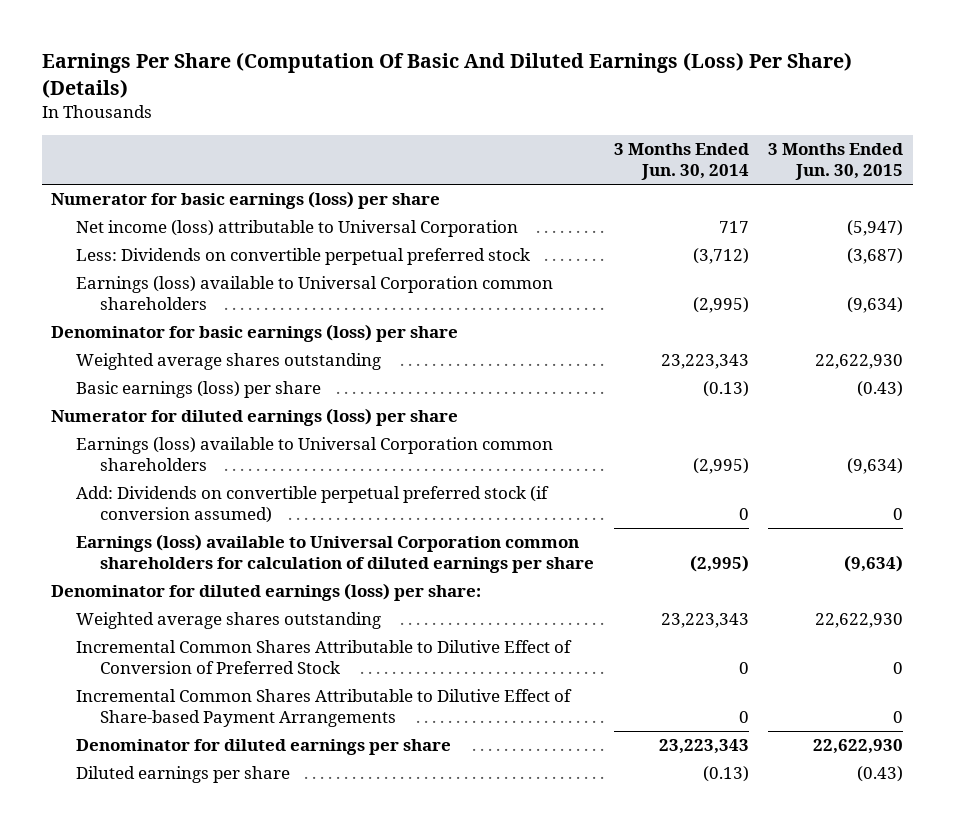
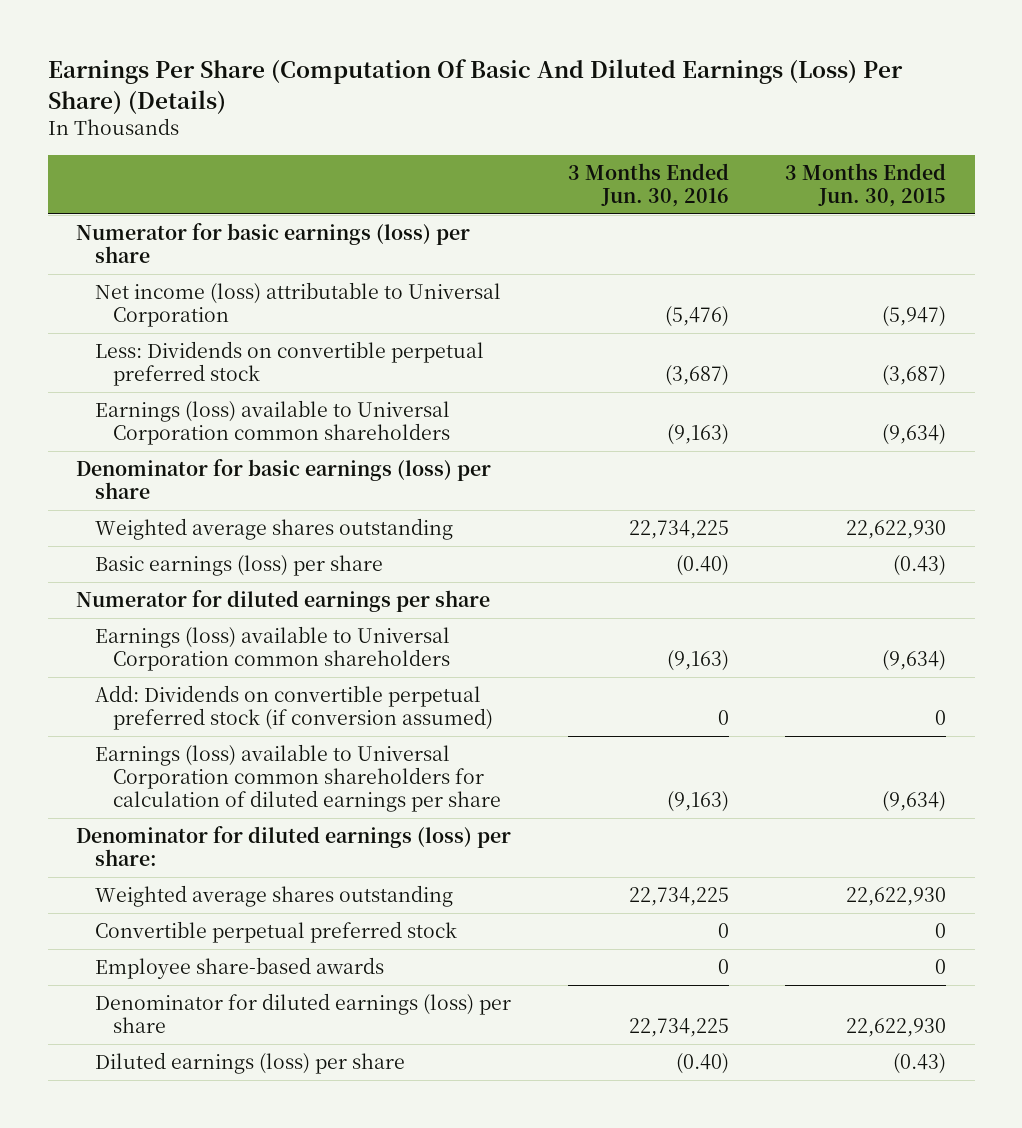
[613,143,749,181] 3 Months Ended Jun. 30, 2014 -> none
none -> [567,163,729,208] 3 Months Ended Jun. 30, 2016
[51,408,459,427] Numerator for diluted earnings (loss) per share -> [75,590,490,613] Numerator for diluted earnings per share
[75,640,572,675] Incremental Common Shares Attributable to Dilutive Effect of Conversion of Preferred Stock -> [94,921,457,944] Convertible perpetual preferred stock
[75,689,572,728] Incremental Common Shares Attributable to Dilutive Effect of Share-based Payment Arrangements -> [94,957,384,980] Employee share-based awards
[75,739,451,756] Denominator for diluted earnings per share -> [94,993,511,1034] Denominator for diluted earnings (loss) per share
[75,766,290,784] Diluted earnings per share -> [94,1052,405,1075] Diluted earnings (loss) per share

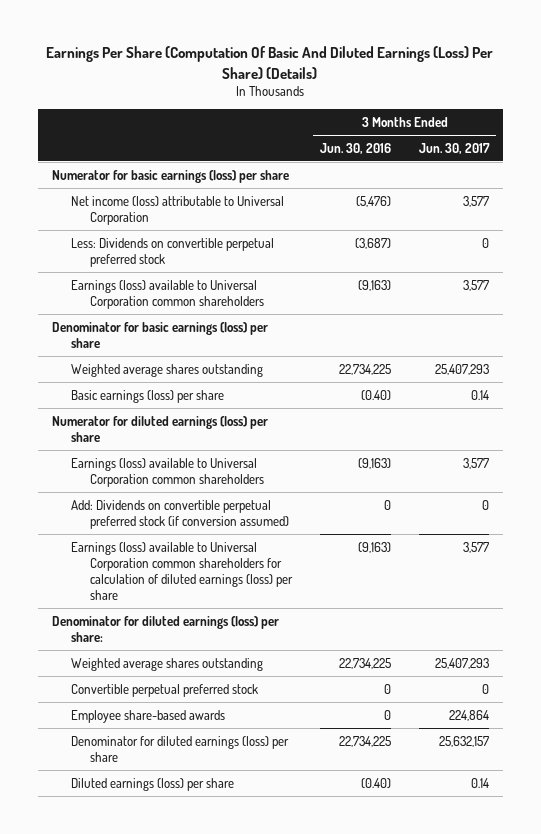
[785,163,947,208] 3 Months Ended Jun. 30, 2015 -> none
none -> [418,142,490,154] Jun. 30, 2017
[75,590,490,613] Numerator for diluted earnings per share -> [51,415,268,442] Numerator for diluted earnings (loss) per share
[94,744,502,812] Earnings (loss) available to Universal Corporation common shareholders for calculation of diluted earnings per share -> [71,541,294,600] Earnings (loss) available to Universal Corporation common shareholders for calculation of diluted earnings (loss) per share

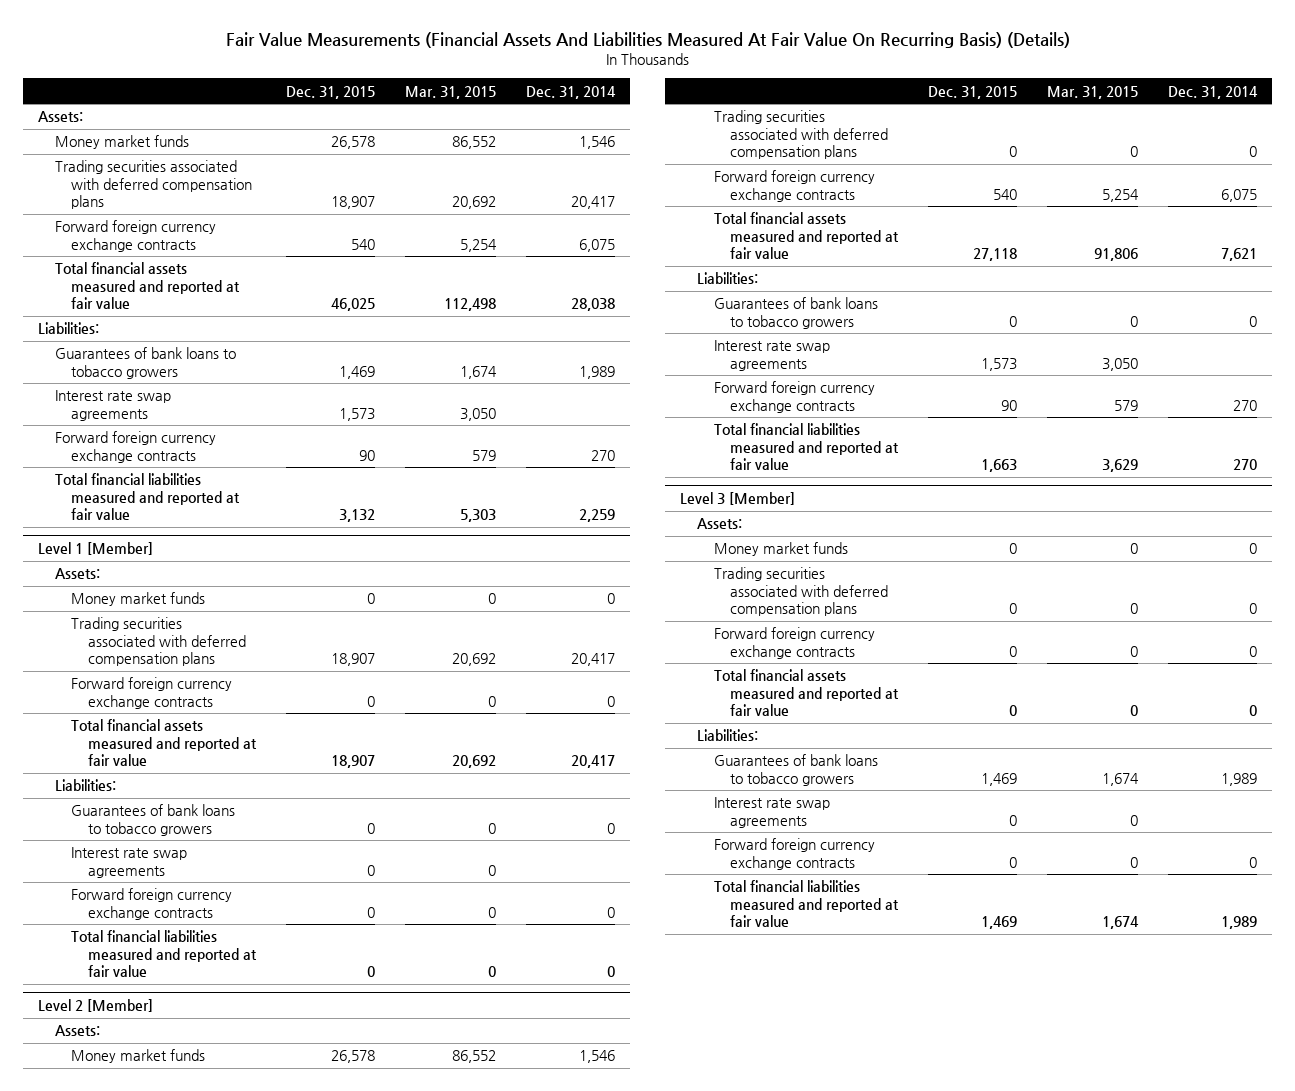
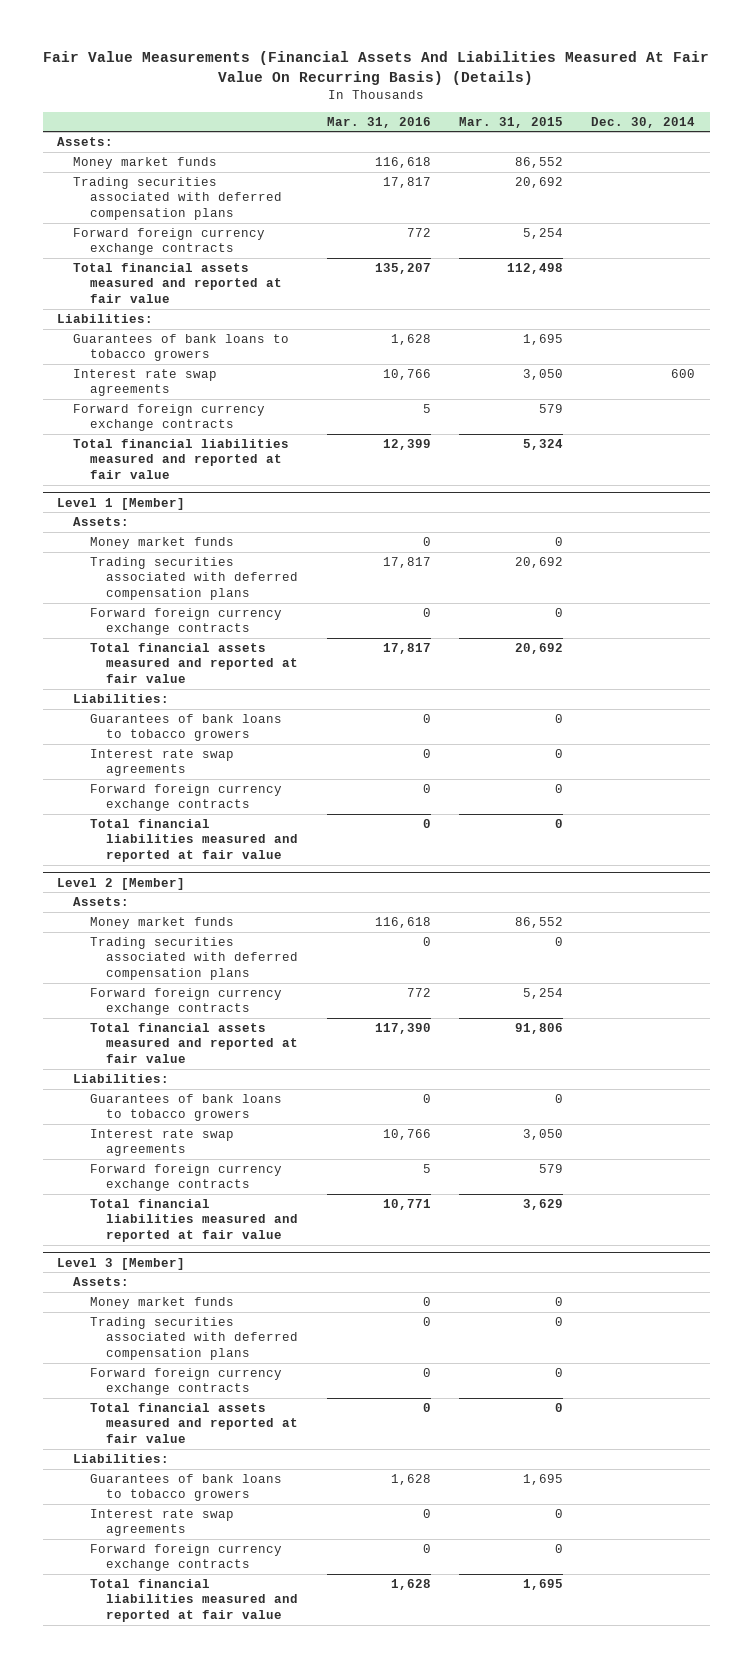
[285,85,375,99] Dec. 31, 2015 -> none
[526,85,617,99] Dec. 31, 2014 -> none
none -> [326,116,431,128] Mar. 31, 2016
none -> [591,116,696,128] Dec. 30, 2014
[459,365,497,379] 1,674 -> [523,333,564,345] 1,695
[459,509,496,523] 5,303 -> [523,438,564,450] 5,324
[1102,772,1140,786] 1,674 -> [523,1473,564,1485] 1,695
[1102,916,1140,930] 1,674 -> [523,1578,564,1590] 1,695

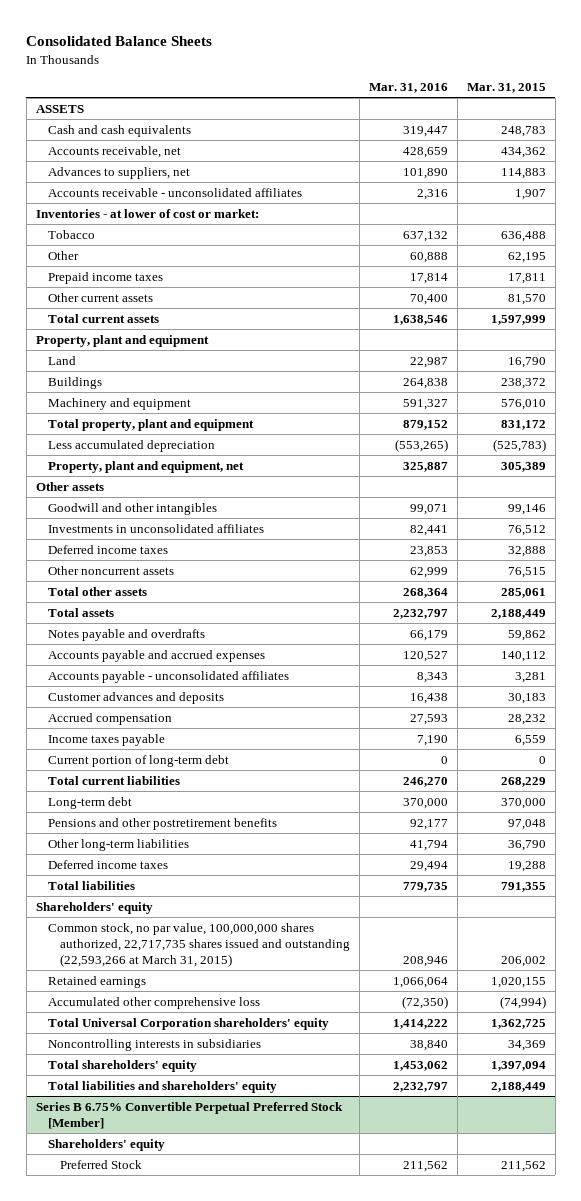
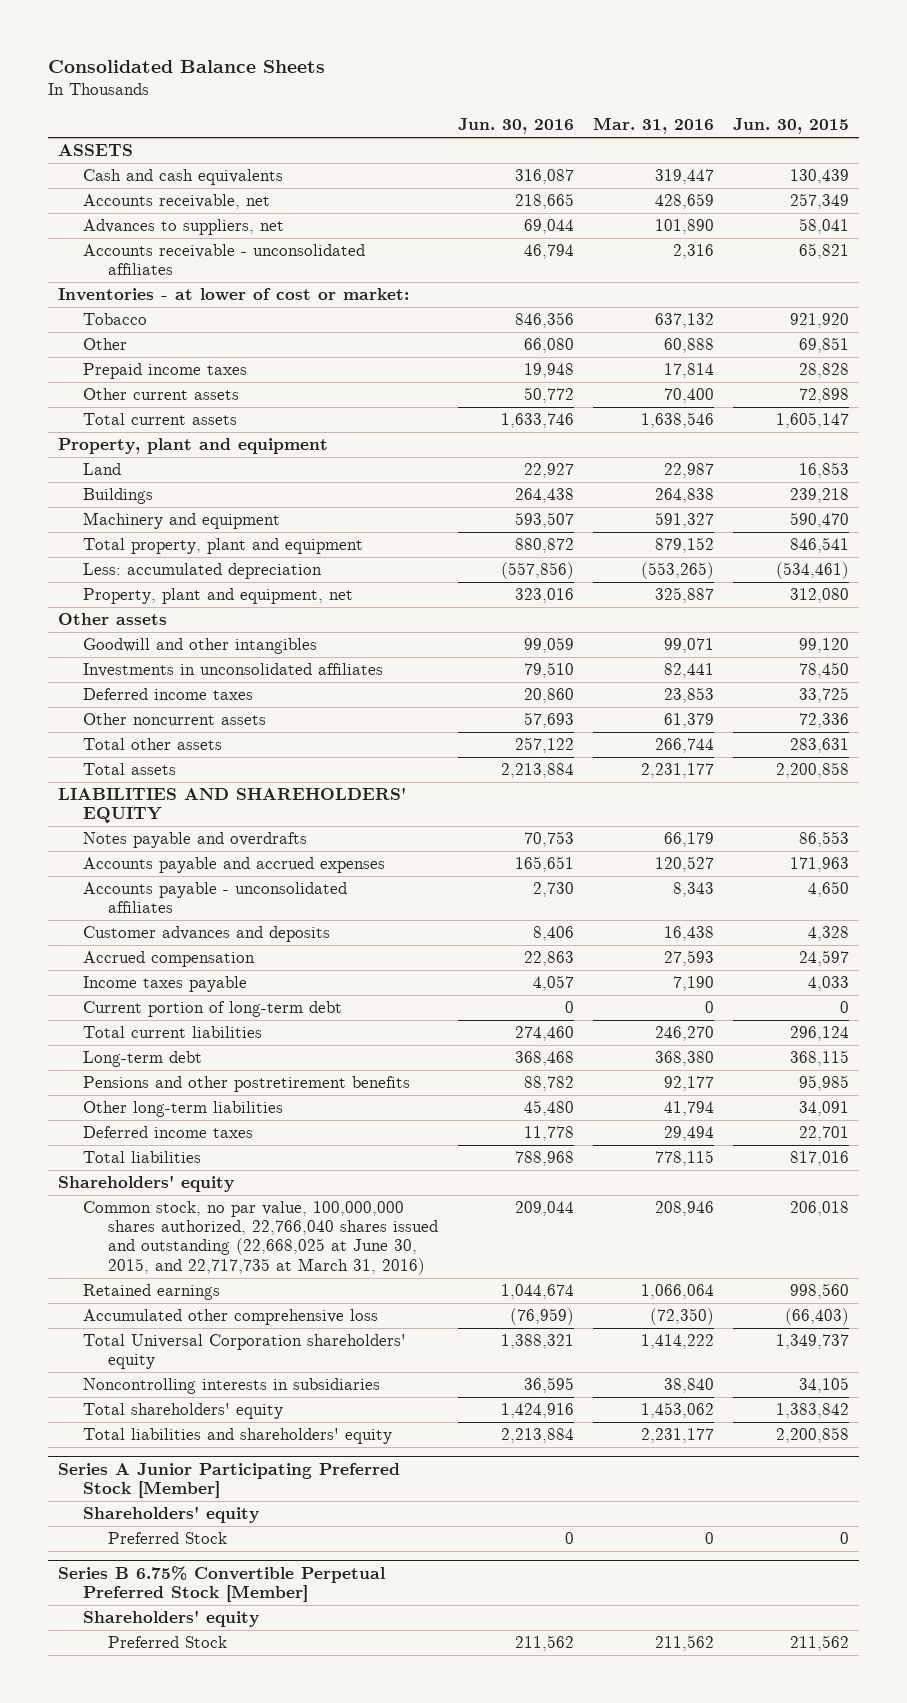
[466,83,546,94] Mar. 31, 2015 -> none
none -> [457,118,574,135] Jun. 30, 2016
none -> [733,118,850,135] Jun. 30, 2015
[47,439,215,452] Less accumulated depreciation -> [82,563,322,580] Less: accumulated depreciation
[409,566,448,578] 62,999 -> [663,713,714,729] 61,379
[402,587,448,598] 268,364 -> [654,738,714,754] 266,744
[392,608,448,619] 2,232,797 -> [640,763,714,779] 2,231,177
none -> [57,787,406,824] LIABILITIES AND SHAREHOLDERS' EQUITY
[402,797,448,809] 370,000 -> [654,1051,714,1067] 368,380
[402,881,448,892] 779,735 -> [654,1150,714,1167] 778,115
[47,922,350,968] Common stock, no par value, 100,000,000 shares authorized, 22,717,735 shares issued and outstanding (22,593,266 at March 31, 2015) -> [82,1201,439,1275] Common stock, no par value, 100,000,000 shares authorized, 22,766,040 shares issued and outstanding (22,668,025 at June 30, 2015, and 22,717,735 at March 31, 2016)
[392,1081,448,1092] 2,232,797 -> [640,1428,714,1444] 2,231,177
none -> [57,1462,400,1498] Series A Junior Participating Preferred Stock [Member]
none -> [82,1506,259,1524] Shareholders' equity
none -> [108,1532,228,1545] Preferred Stock

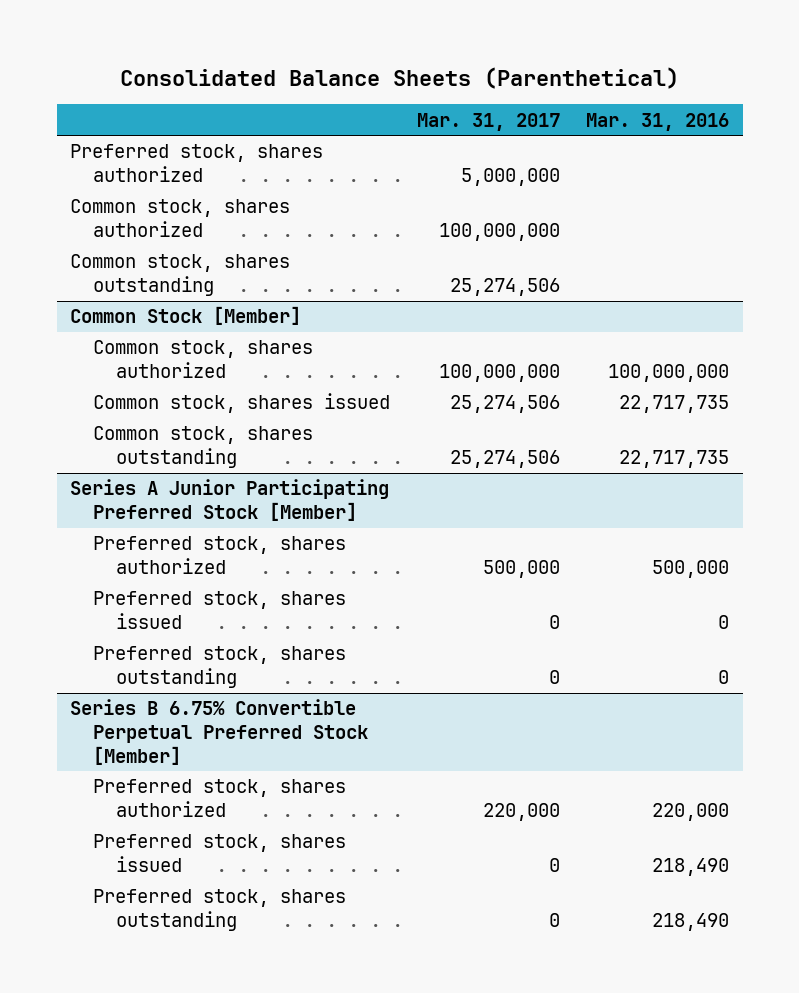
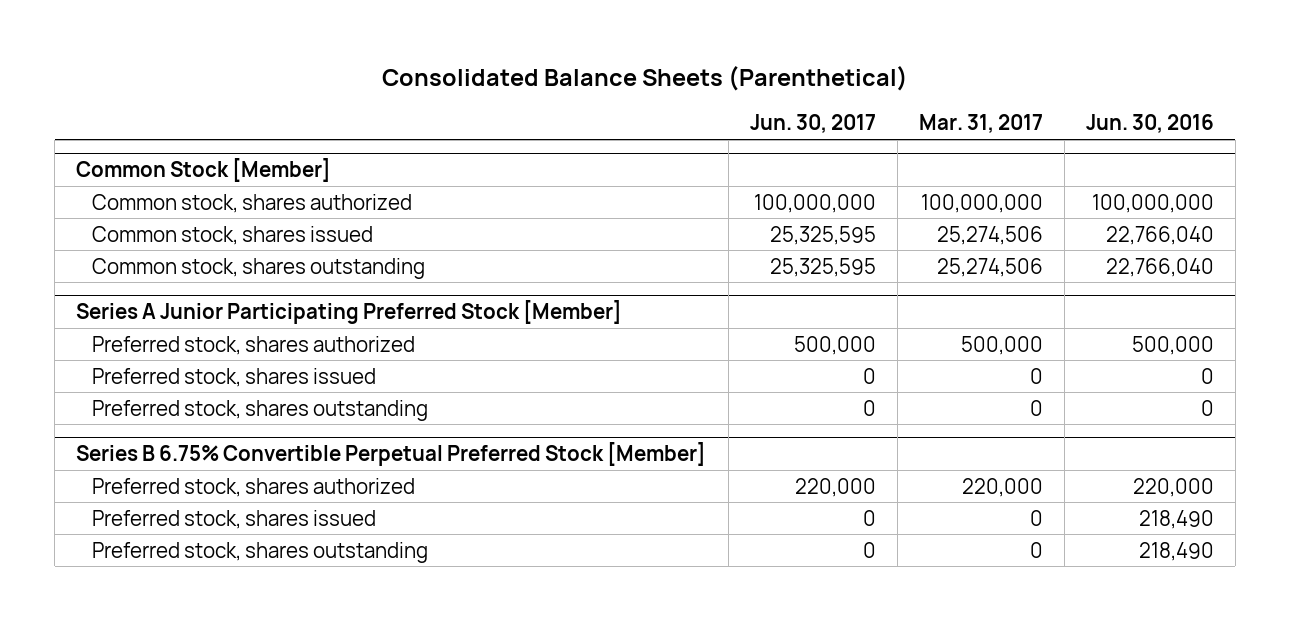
[586,112,730,131] Mar. 31, 2016 -> none
none -> [749,114,876,134] Jun. 30, 2017
none -> [1085,114,1214,134] Jun. 30, 2016
[69,144,323,183] Preferred stock, shares authorized -> none
[69,199,290,238] Common stock, shares authorized -> none
[69,254,290,297] Common stock, shares outstanding -> none

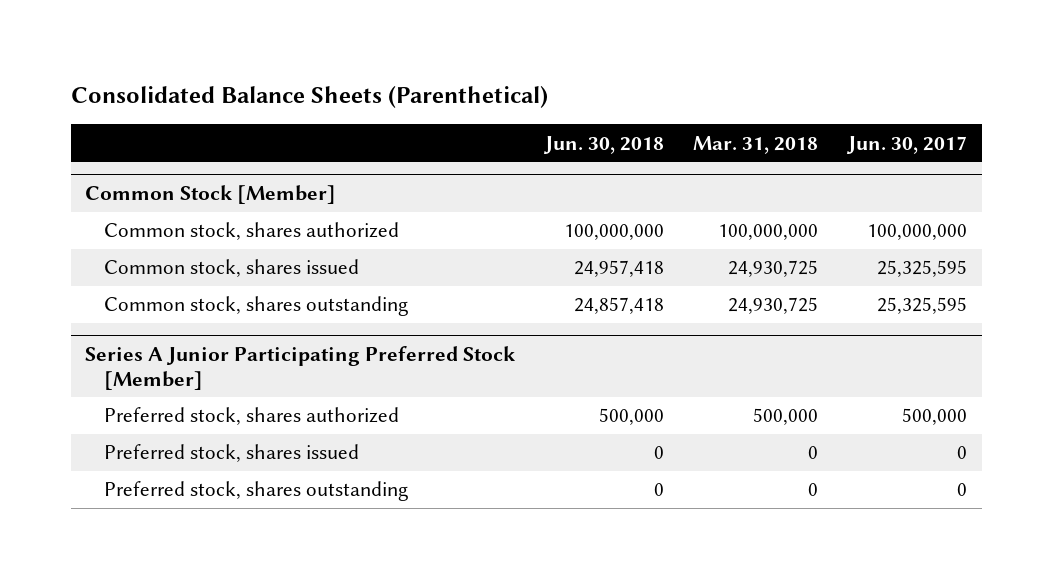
[918,114,1043,134] Mar. 31, 2017 -> none
[1085,114,1214,134] Jun. 30, 2016 -> none
none -> [542,135,664,154] Jun. 30, 2018
none -> [693,135,819,154] Mar. 31, 2018
[76,441,707,466] Series B 6.75% Convertible Perpetual Preferred Stock [Member] -> none
[91,477,415,497] Preferred stock, shares authorized -> none
[91,509,376,529] Preferred stock, shares issued -> none
[91,541,428,563] Preferred stock, shares outstanding -> none

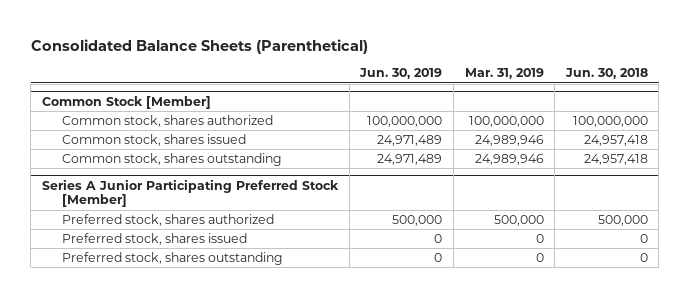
[693,135,819,154] Mar. 31, 2018 -> none
[845,135,967,154] Jun. 30, 2017 -> none
none -> [359,68,443,80] Jun. 30, 2019
none -> [464,68,544,80] Mar. 31, 2019
[573,297,664,315] 24,857,418 -> [583,154,648,166] 24,957,418

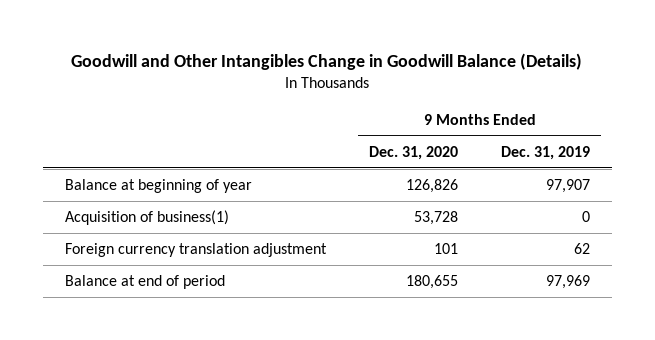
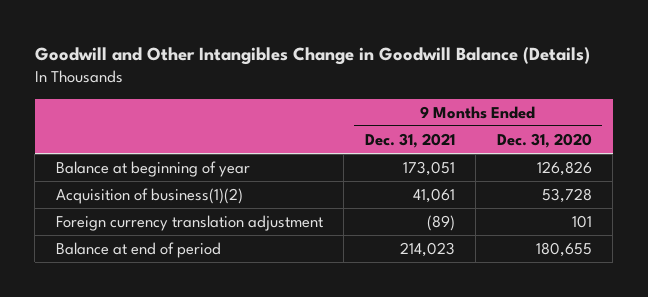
[501,145,591,160] Dec. 31, 2019 -> none
none -> [364,132,455,148] Dec. 31, 2021
[64,210,229,226] Acquisition of business(1) -> [55,188,243,205] Acquisition of business(1)(2)

